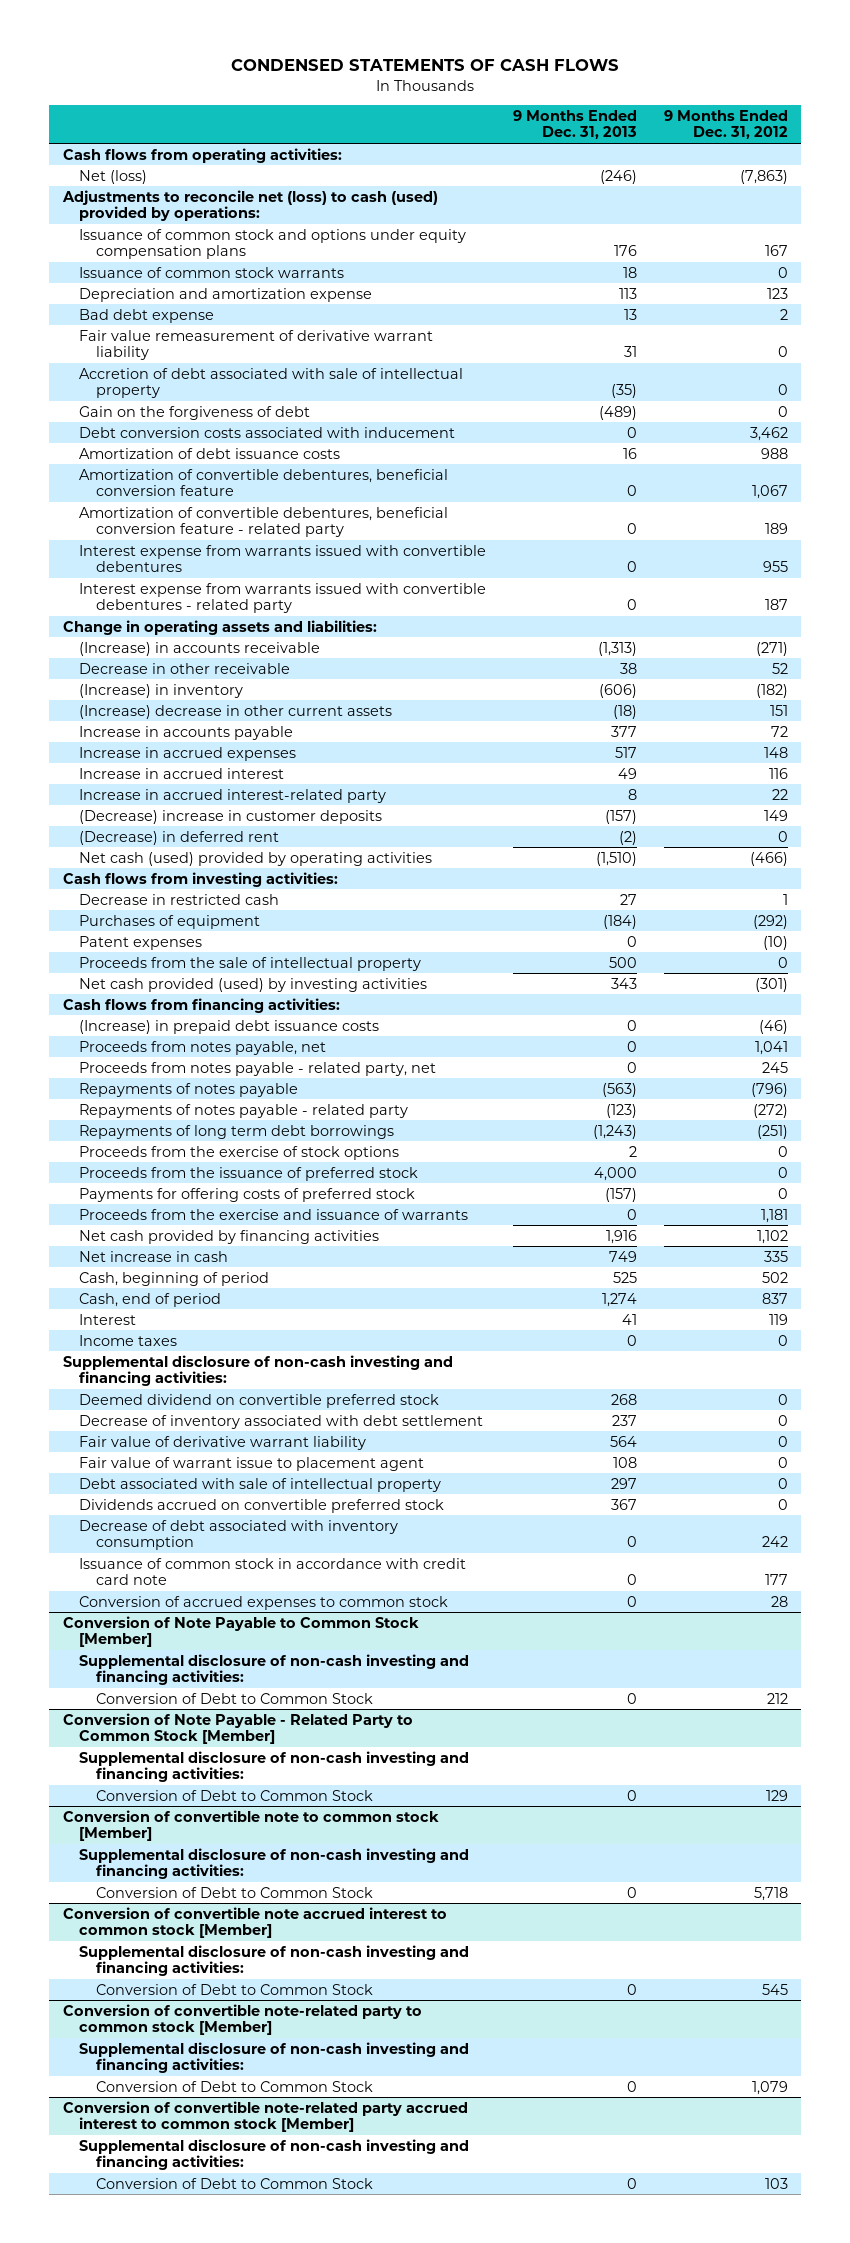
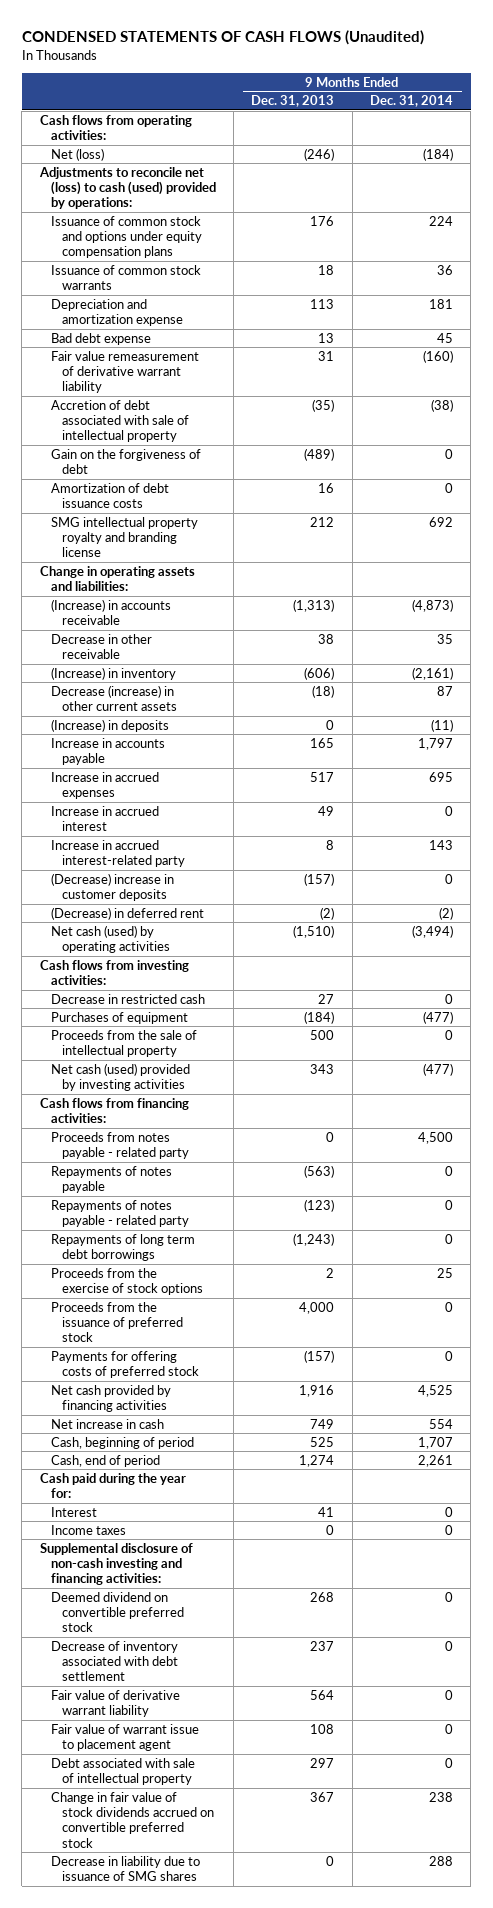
[231,59,620,72] CONDENSED STATEMENTS OF CASH FLOWS -> [21,30,424,46] CONDENSED STATEMENTS OF CASH FLOWS (Unaudited)
[663,109,788,140] 9 Months Ended Dec. 31, 2012 -> none
none -> [370,95,454,108] Dec. 31, 2014
[79,426,456,438] Debt conversion costs associated with inducement -> none
[79,468,449,497] Amortization of convertible debentures, beneficial conversion feature -> none
[79,506,449,538] Amortization of convertible debentures, beneficial conversion feature - related party -> none
[79,544,487,573] Interest expense from warrants issued with convertible debentures -> none
[79,582,487,614] Interest expense from warrants issued with convertible debentures - related party -> none
none -> [50,516,198,558] SMG intellectual property royalty and branding license
[79,704,393,719] (Increase) decrease in other current assets -> [50,684,177,712] Decrease (increase) in other current assets
none -> [50,718,169,732] (Increase) in deposits
[611,725,638,737] 377 -> [310,737,335,748] 165
[79,851,433,866] Net cash (used) provided by operating activities -> [50,924,170,954] Net cash (used) by operating activities
[79,935,203,950] Patent expenses -> none
[79,977,428,992] Net cash provided (used) by investing activities -> [50,1062,190,1092] Net cash (used) provided by investing activities
[79,1019,380,1034] (Increase) in prepaid debt issuance costs -> none
[79,1061,437,1076] Proceeds from notes payable - related party, net -> none
[79,1040,327,1055] Proceeds from notes payable, net -> [50,1131,189,1160] Proceeds from notes payable - related party
[79,1208,469,1220] Proceeds from the exercise and issuance of warrants -> none
none -> [39,1472,186,1499] Cash paid during the year for:
[79,1519,399,1551] Decrease of debt associated with inventory consumption -> none
[79,1557,467,1586] Issuance of common stock in accordance with credit card note -> none
[79,1595,449,1610] Conversion of accrued expenses to common stock -> none
[62,1615,419,1648] Conversion of Note Payable to Common Stock [Member] -> none
[79,1653,470,1686] Supplemental disclosure of non-cash investing and financing activities: -> none
[96,1692,374,1704] Conversion of Debt to Common Stock -> none
[62,1712,413,1745] Conversion of Note Payable - Related Party to Common Stock [Member] -> none
[79,1750,470,1783] Supplemental disclosure of non-cash investing and financing activities: -> none
[96,1789,374,1801] Conversion of Debt to Common Stock -> none
[62,1809,439,1842] Conversion of convertible note to common stock [Member] -> none
[79,1847,470,1880] Supplemental disclosure of non-cash investing and financing activities: -> none
[96,1886,374,1898] Conversion of Debt to Common Stock -> none
[62,1906,447,1939] Conversion of convertible note accrued interest to common stock [Member] -> none
[79,1944,470,1977] Supplemental disclosure of non-cash investing and financing activities: -> none
[96,1983,374,1995] Conversion of Debt to Common Stock -> none
[62,2003,422,2036] Conversion of convertible note-related party to common stock [Member] -> none
[79,2041,470,2074] Supplemental disclosure of non-cash investing and financing activities: -> none
[96,2080,374,2092] Conversion of Debt to Common Stock -> none
[62,2100,468,2133] Conversion of convertible note-related party accrued interest to common stock [Member] -> none
[79,2138,470,2171] Supplemental disclosure of non-cash investing and financing activities: -> none
[96,2177,374,2189] Conversion of Debt to Common Stock -> none
[79,1498,445,1513] Dividends accrued on convertible preferred stock -> [50,1791,214,1848] Change in fair value of stock dividends accrued on convertible preferred stock
none -> [50,1855,200,1882] Decrease in liability due to issuance of SMG shares

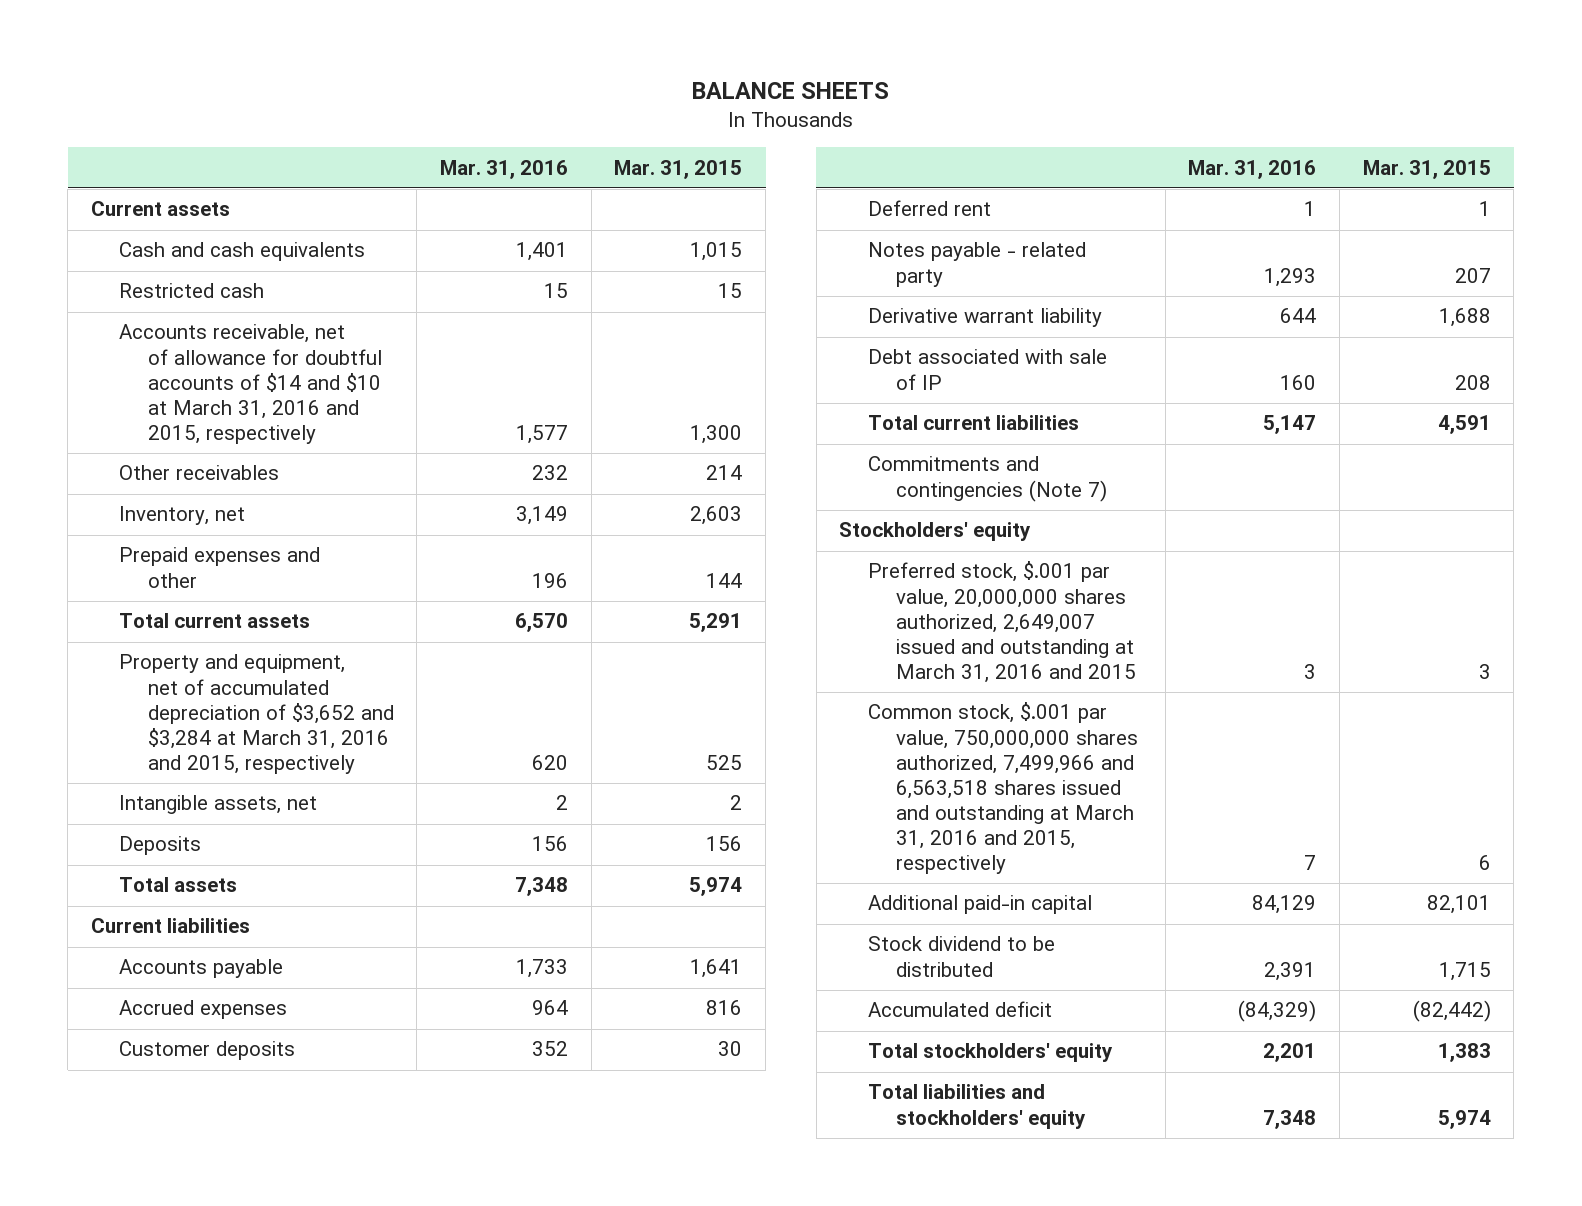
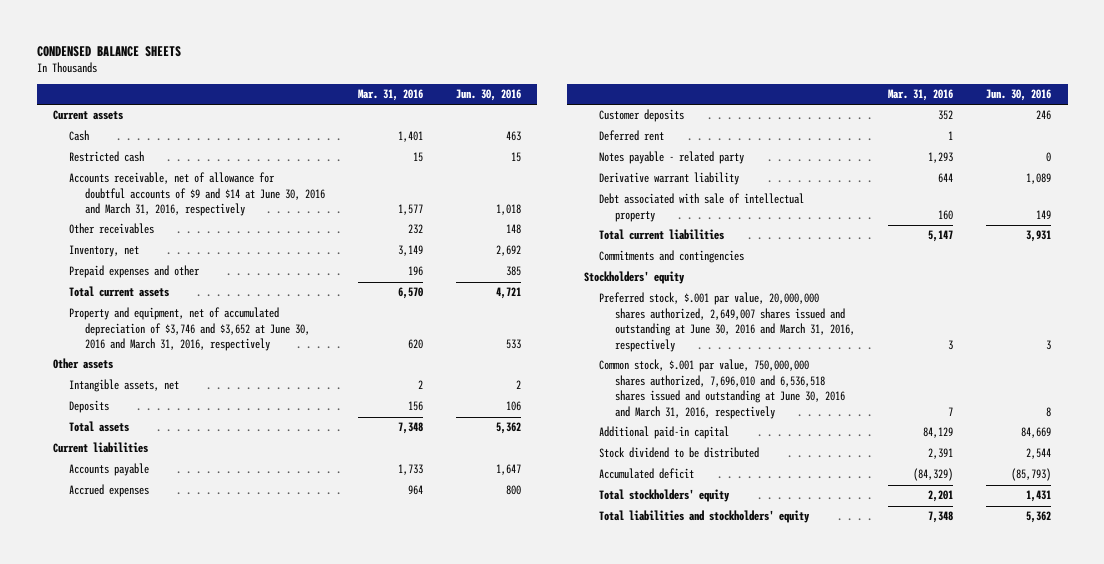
[691,82,889,100] BALANCE SHEETS -> [36,45,181,57] CONDENSED BALANCE SHEETS
[614,159,743,179] Mar. 31, 2015 -> none
none -> [455,89,521,102] Jun. 30, 2016
[119,242,366,262] Cash and cash equivalents -> [69,130,90,142] Cash
[119,324,382,444] Accounts receivable, net of allowance for doubtful accounts of $14 and $10 at March 31, 2016 and 2015, respectively -> [69,172,325,217] Accounts receivable, net of allowance for doubtful accounts of $9 and $14 at June 30, 2016 and March 31, 2016, respectively
[119,654,394,774] Property and equipment, net of accumulated depreciation of $3,652 and $3,284 at March 31, 2016 and 2015, respectively -> [69,307,310,352] Property and equipment, net of accumulated depreciation of $3,746 and $3,652 at June 30, 2016 and March 31, 2016, respectively
none -> [53,358,114,370] Other assets
[867,349,1107,390] Debt associated with sale of IP -> [599,193,805,222] Debt associated with sale of intellectual property
[867,456,1107,502] Commitments and contingencies (Note 7) -> [599,250,745,264] Commitments and contingencies
[867,561,1136,683] Preferred stock, $.001 par value, 20,000,000 shares authorized, 2,649,007 issued and outstanding at March 31, 2016 and 2015 -> [599,292,856,352] Preferred stock, $.001 par value, 20,000,000 shares authorized, 2,649,007 shares issued and outstanding at June 30, 2016 and March 31, 2016, respectively
[867,702,1138,874] Common stock, $.001 par value, 750,000,000 shares authorized, 7,499,966 and 6,563,518 shares issued and outstanding at March 31, 2016 and 2015, respectively -> [599,359,846,419] Common stock, $.001 par value, 750,000,000 shares authorized, 7,696,010 and 6,536,518 shares issued and outstanding at June 30, 2016 and March 31, 2016, respectively

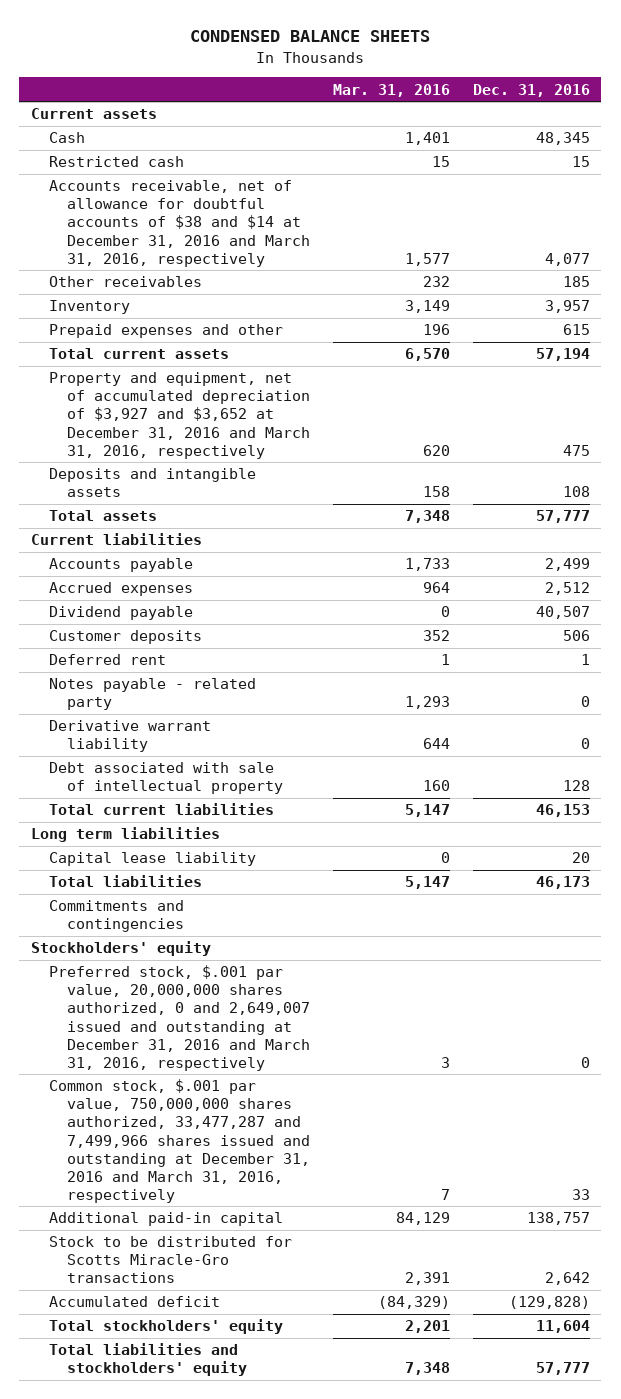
[455,89,521,102] Jun. 30, 2016 -> none
none -> [472,83,590,97] Dec. 31, 2016
[69,172,325,217] Accounts receivable, net of allowance for doubtful accounts of $9 and $14 at June 30, 2016 and March 31, 2016, respectively -> [48,180,310,267] Accounts receivable, net of allowance for doubtful accounts of $38 and $14 at December 31, 2016 and March 31, 2016, respectively
[69,245,140,258] Inventory, net -> [48,300,130,315] Inventory
[53,358,114,370] Other assets -> none
[69,379,180,393] Intangible assets, net -> none
[69,400,110,414] Deposits -> none
[69,307,310,352] Property and equipment, net of accumulated depreciation of $3,746 and $3,652 at June 30, 2016 and March 31, 2016, respectively -> [48,372,310,459] Property and equipment, net of accumulated depreciation of $3,927 and $3,652 at December 31, 2016 and March 31, 2016, respectively
none -> [48,468,256,498] Deposits and intangible assets
none -> [48,606,193,621] Dividend payable
none -> [30,827,220,843] Long term liabilities
none -> [48,852,256,867] Capital lease liability
none -> [48,875,202,888] Total liabilities
[599,292,856,352] Preferred stock, $.001 par value, 20,000,000 shares authorized, 2,649,007 shares issued and outstanding at June 30, 2016 and March 31, 2016, respectively -> [48,965,310,1071] Preferred stock, $.001 par value, 20,000,000 shares authorized, 0 and 2,649,007 issued and outstanding at December 31, 2016 and March 31, 2016, respectively
[599,359,846,419] Common stock, $.001 par value, 750,000,000 shares authorized, 7,696,010 and 6,536,518 shares issued and outstanding at June 30, 2016 and March 31, 2016, respectively -> [48,1079,310,1203] Common stock, $.001 par value, 750,000,000 shares authorized, 33,477,287 and 7,499,966 shares issued and outstanding at December 31, 2016 and March 31, 2016, respectively
[599,447,760,459] Stock dividend to be distributed -> [48,1236,292,1284] Stock to be distributed for Scotts Miracle-Gro transactions

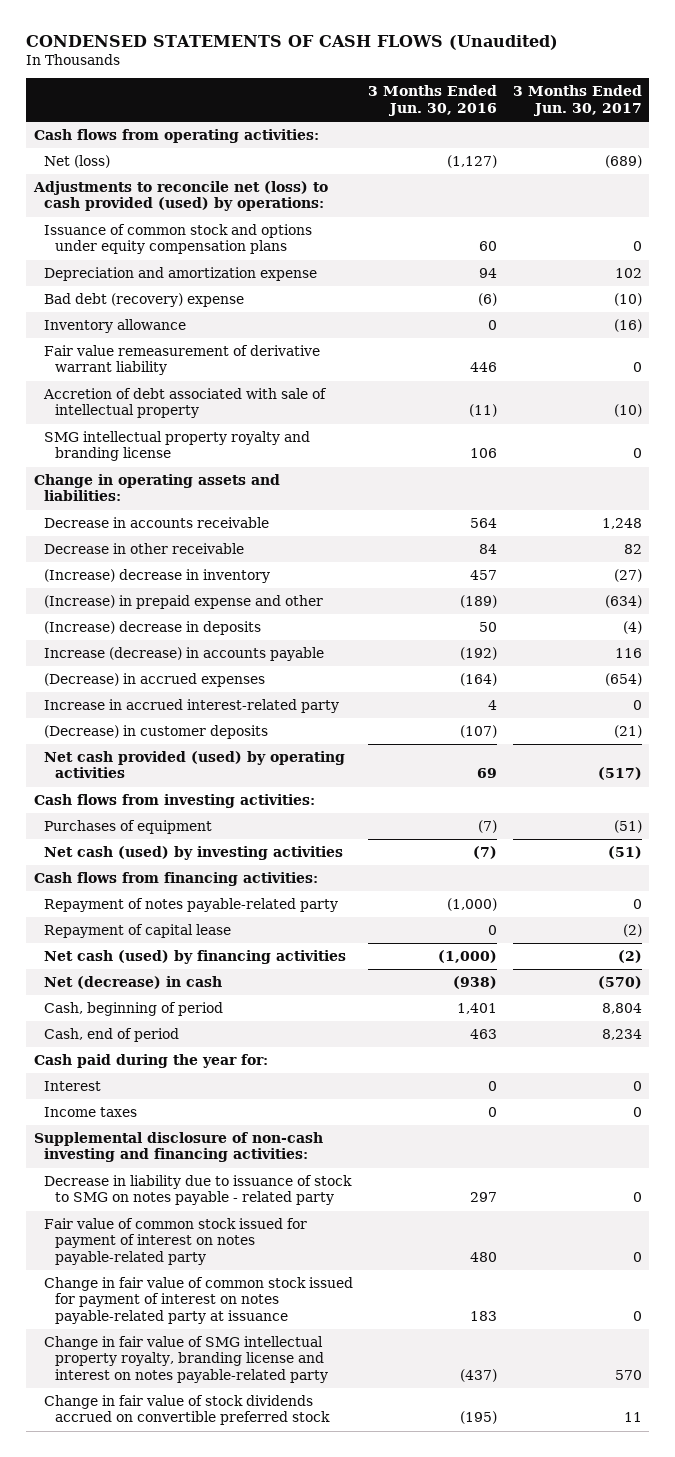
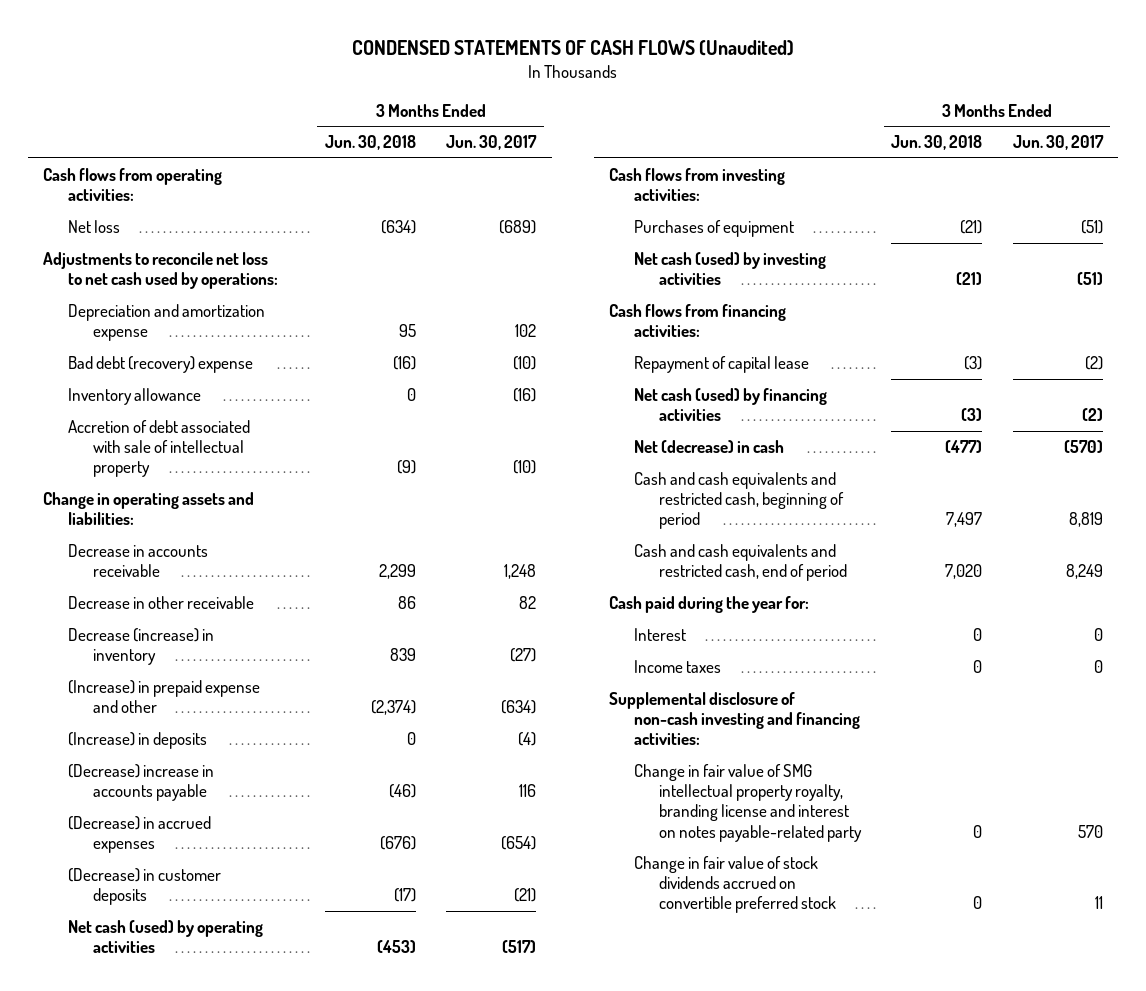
[368,85,498,116] 3 Months Ended Jun. 30, 2016 -> none
none -> [325,135,417,151] Jun. 30, 2018
[44,224,313,255] Issuance of common stock and options under equity compensation plans -> none
[44,155,111,169] Net (loss) -> [67,219,120,233] Net loss
[32,181,328,212] Adjustments to reconcile net (loss) to cash provided (used) by operations: -> [43,251,278,290] Adjustments to reconcile net loss to net cash used by operations:
[44,345,321,376] Fair value remeasurement of derivative warrant liability -> none
[44,431,311,462] SMG intellectual property royalty and branding license -> none
[44,569,271,584] (Increase) decrease in inventory -> [67,627,214,666] Decrease (increase) in inventory
[44,621,262,636] (Increase) decrease in deposits -> [67,731,207,749] (Increase) in deposits
[44,647,325,662] Increase (decrease) in accounts payable -> [67,763,214,802] (Decrease) increase in accounts payable
[44,699,340,714] Increase in accrued interest-related party -> none
[44,751,346,779] Net cash provided (used) by operating activities -> [67,919,263,954] Net cash (used) by operating activities
[44,898,339,913] Repayment of notes payable-related party -> none
[44,1002,224,1017] Cash, beginning of period -> [634,471,845,530] Cash and cash equivalents and restricted cash, beginning of period
[601,1003,642,1015] 8,804 -> [1068,512,1103,528] 8,819
[44,1028,180,1043] Cash, end of period -> [634,543,848,582] Cash and cash equivalents and restricted cash, end of period
[601,1029,642,1041] 8,234 -> [1065,564,1103,580] 8,249
[44,1175,353,1206] Decrease in liability due to issuance of stock to SMG on notes payable - related party -> none
[44,1218,308,1265] Fair value of common stock issued for payment of interest on notes payable-related party -> none
[44,1277,354,1324] Change in fair value of common stock issued for payment of interest on notes payable-related party at issuance -> none

